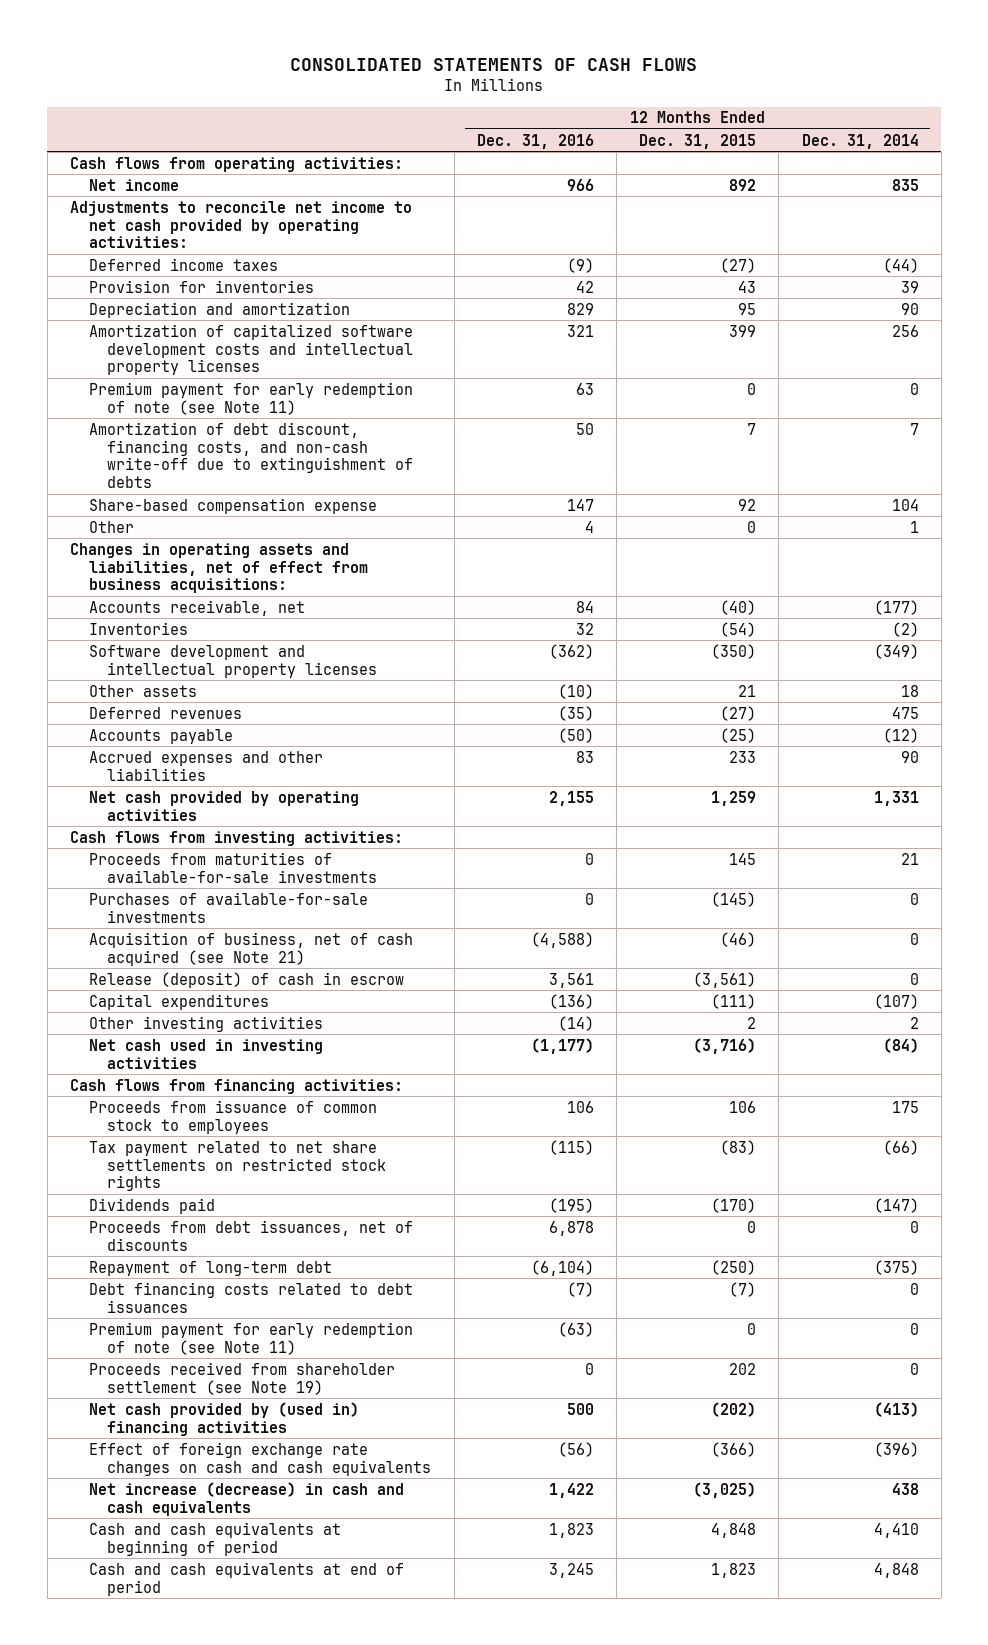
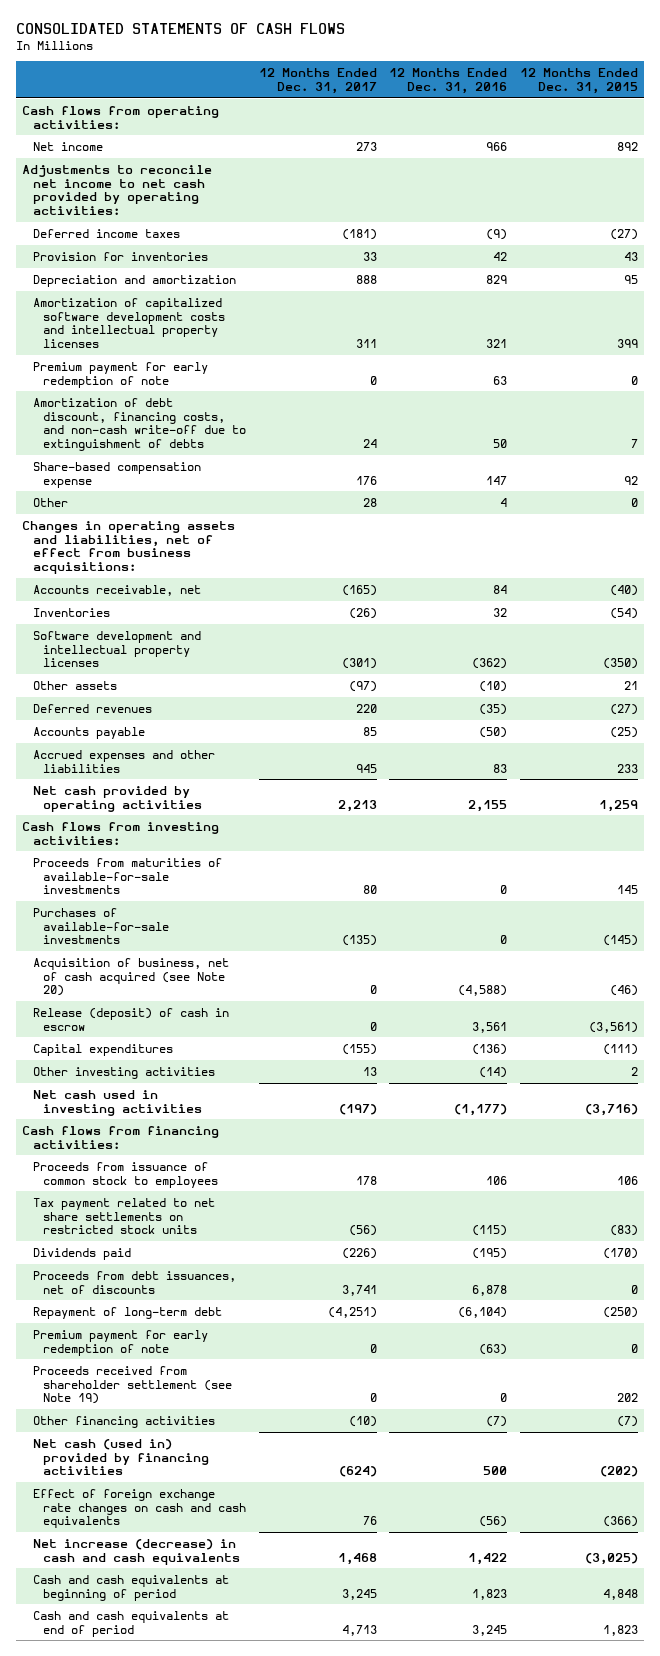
[801,133,919,149] Dec. 31, 2014 -> none
none -> [258,68,377,95] 12 Months Ended Dec. 31, 2017
[88,381,413,415] Premium payment for early redemption of note (see Note 11) -> [32,361,208,388] Premium payment for early redemption of note
[88,931,413,966] Acquisition of business, net of cash acquired (see Note 21) -> [32,957,229,997] Acquisition of business, net of cash acquired (see Note 20)
[88,1140,387,1192] Tax payment related to net share settlements on restricted stock rights -> [32,1197,215,1235] Tax payment related to net share settlements on restricted stock units
[88,1281,413,1313] Debt financing costs related to debt issuances -> none
[88,1321,413,1355] Premium payment for early redemption of note (see Note 11) -> [32,1329,208,1356] Premium payment for early redemption of note
none -> [32,1415,215,1428] Other financing activities
[88,1401,359,1436] Net cash provided by (used in) financing activities -> [32,1438,210,1476] Net cash (used in) provided by financing activities

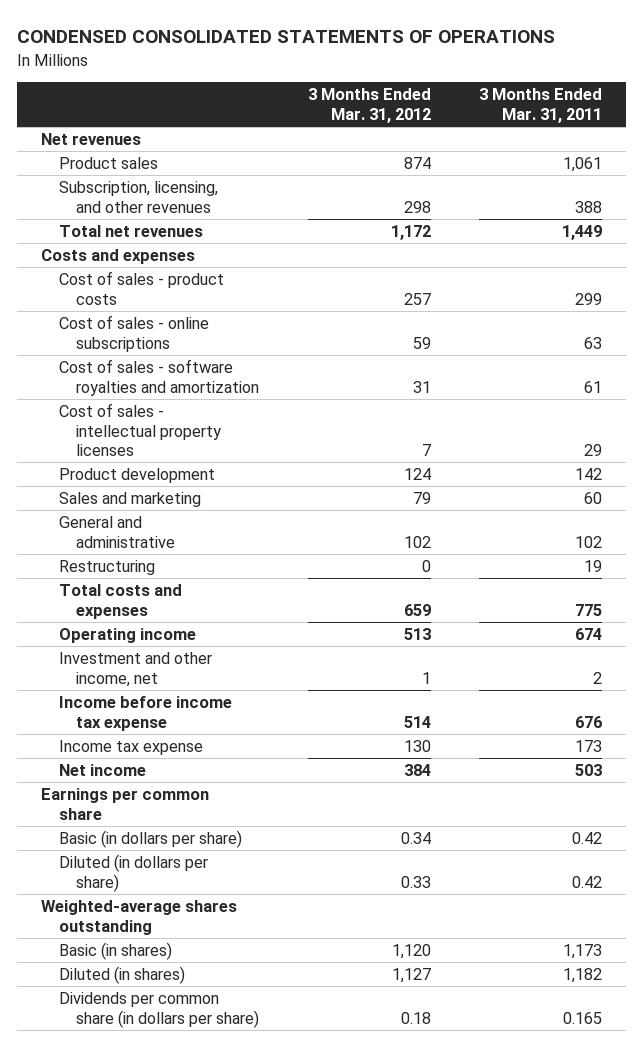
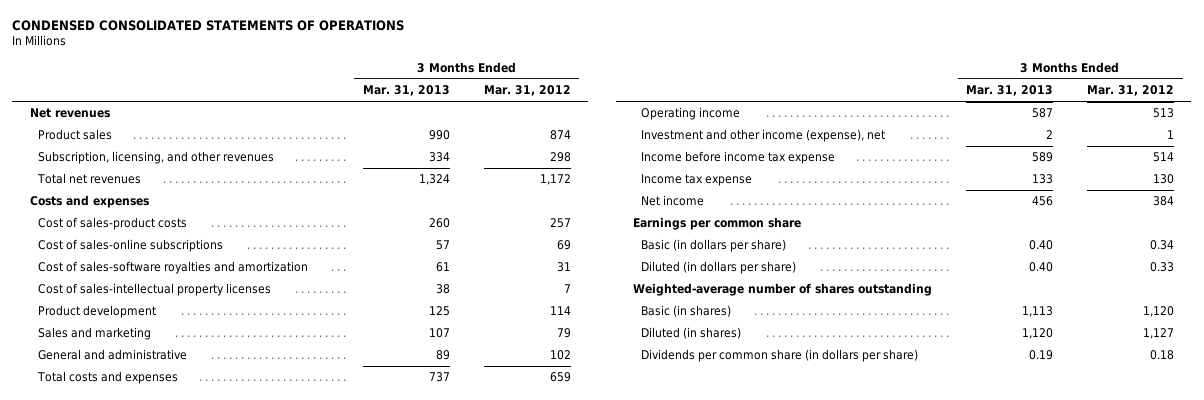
[478,88,602,123] 3 Months Ended Mar. 31, 2011 -> none
none -> [362,85,450,97] Mar. 31, 2013
[58,271,224,305] Cost of sales - product costs -> [37,217,187,231] Cost of sales-product costs
[58,315,209,352] Cost of sales - online subscriptions -> [37,239,223,253] Cost of sales-online subscriptions
[412,336,431,349] 59 -> [556,240,571,251] 69
[58,359,260,396] Cost of sales - software royalties and amortization -> [37,261,308,275] Cost of sales-software royalties and amortization
[58,403,222,456] Cost of sales - intellectual property licenses -> [37,283,271,297] Cost of sales-intellectual property licenses
[403,468,431,481] 124 -> [549,306,571,316] 114
[58,560,155,576] Restructuring -> none
[58,652,212,687] Investment and other income, net -> [641,129,886,143] Investment and other income (expense), net
[41,900,238,935] Weighted-average shares outstanding -> [633,283,933,297] Weighted-average number of shares outstanding

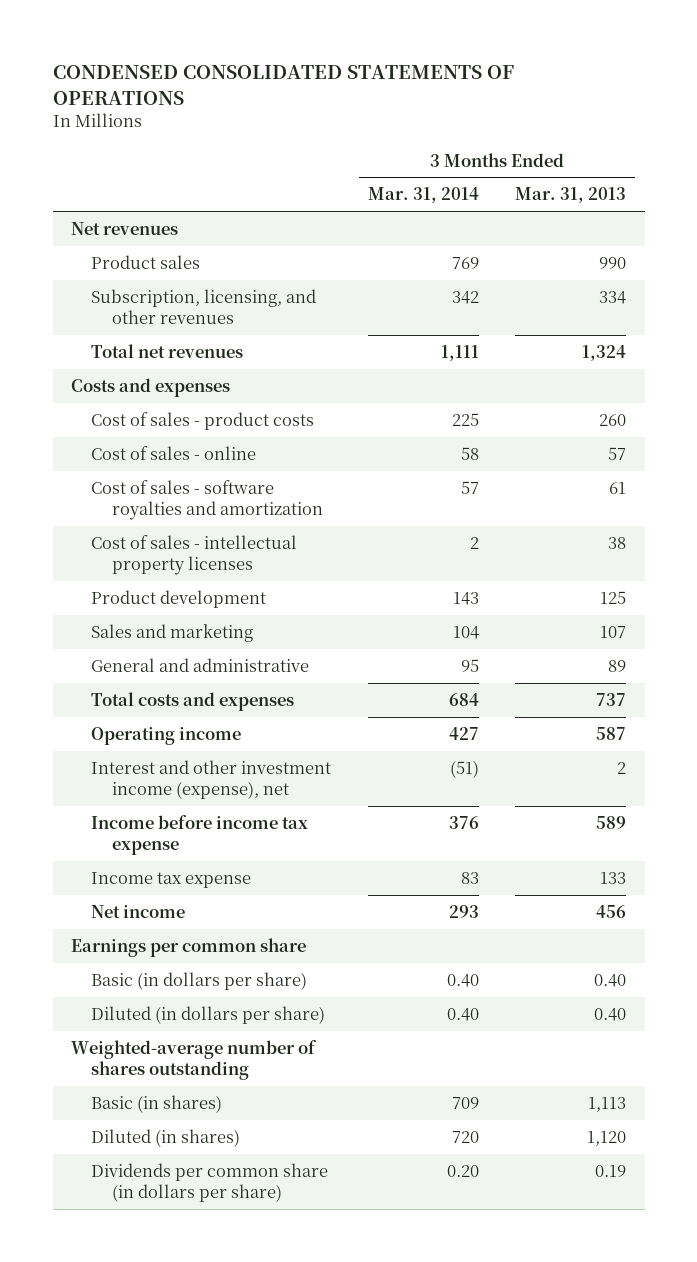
[483,85,571,97] Mar. 31, 2012 -> none
none -> [367,187,479,204] Mar. 31, 2014
[37,217,187,231] Cost of sales-product costs -> [91,411,315,430] Cost of sales - product costs
[37,239,223,253] Cost of sales-online subscriptions -> [91,445,257,460] Cost of sales - online
[37,261,308,275] Cost of sales-software royalties and amortization -> [91,479,323,521] Cost of sales - software royalties and amortization
[37,283,271,297] Cost of sales-intellectual property licenses -> [91,534,298,576] Cost of sales - intellectual property licenses
[641,129,886,143] Investment and other income (expense), net -> [91,759,332,800] Interest and other investment income (expense), net

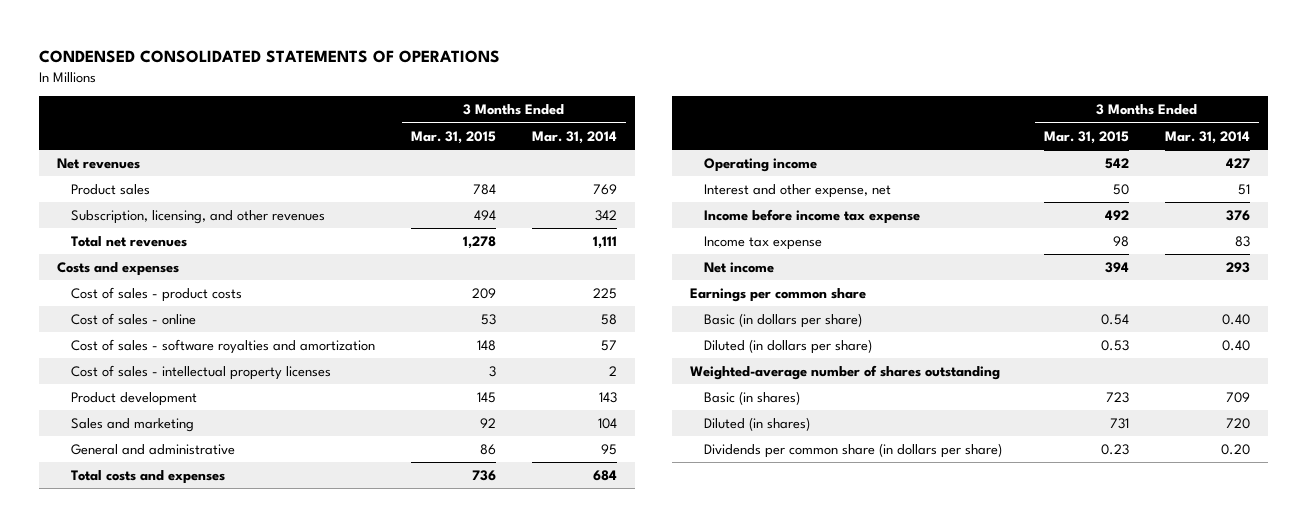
[515,187,627,204] Mar. 31, 2013 -> none
none -> [411,130,497,144] Mar. 31, 2015
[91,759,332,800] Interest and other investment income (expense), net -> [703,184,891,199] Interest and other expense, net
[449,759,479,778] (51) -> [1237,184,1250,196] 51

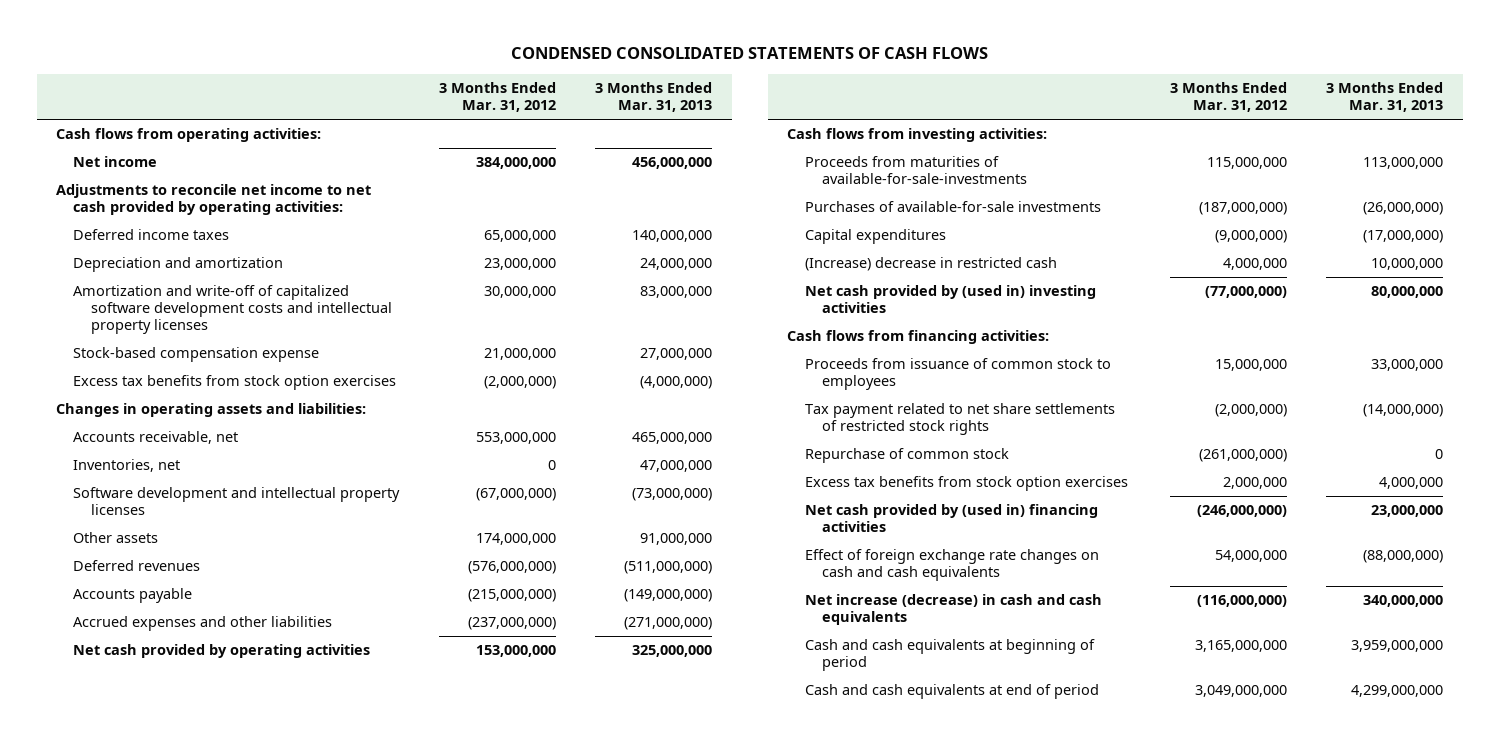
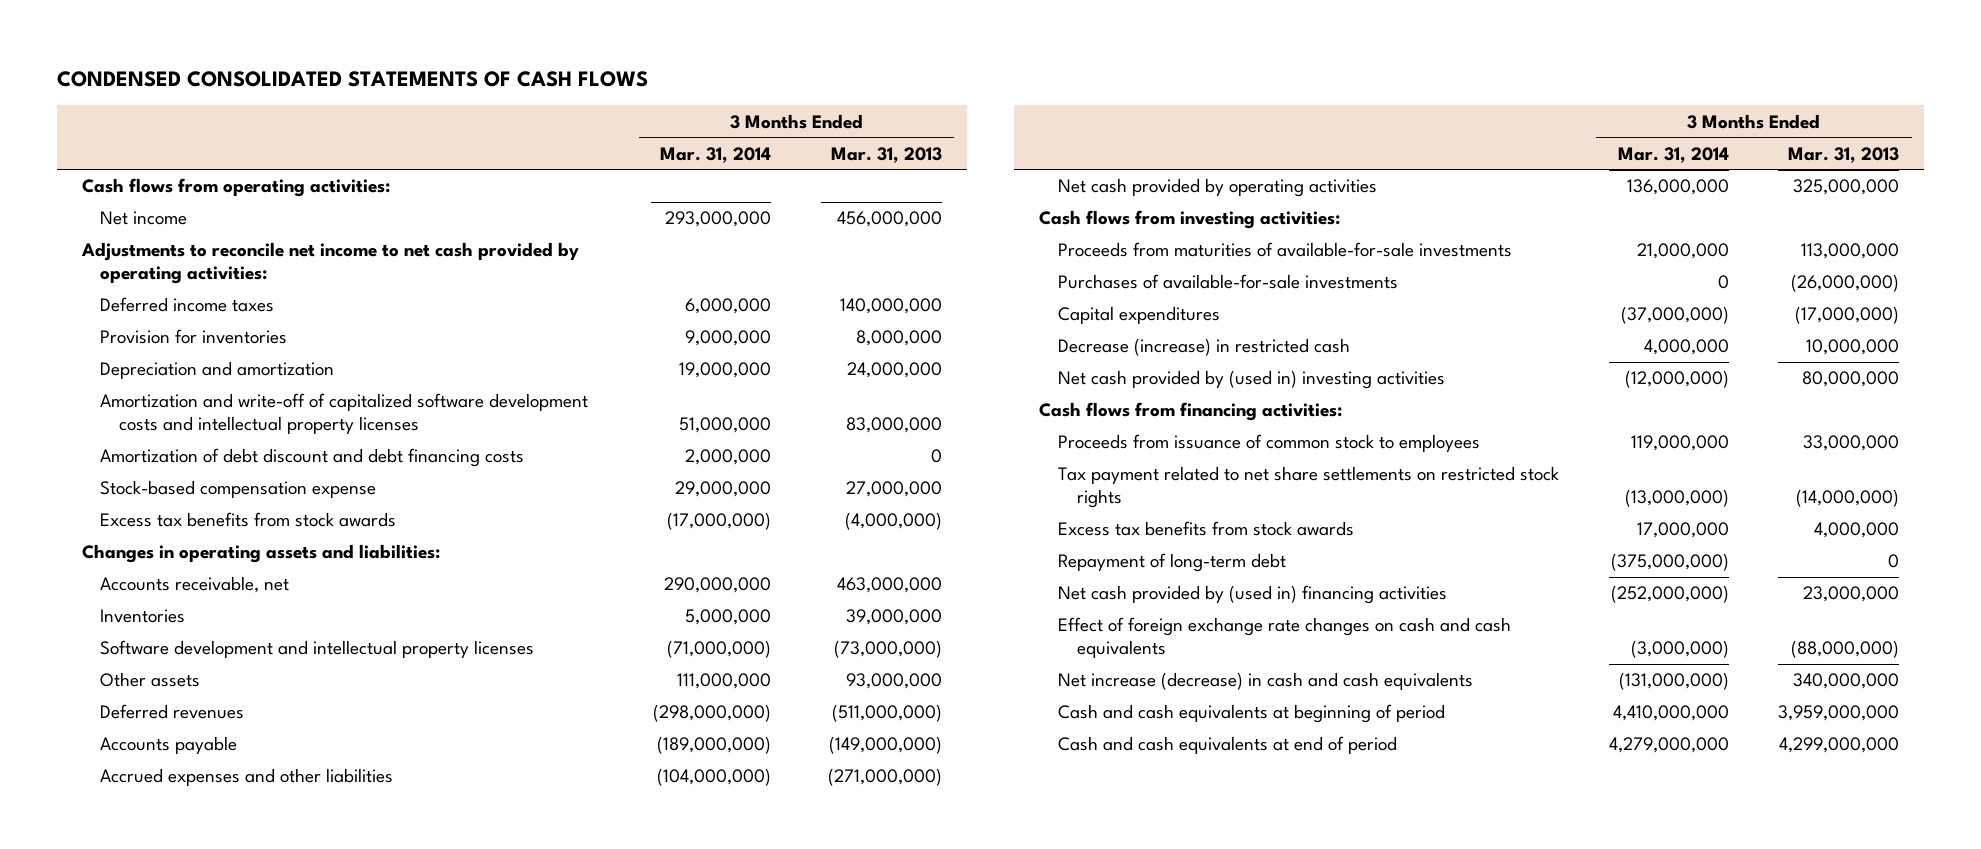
[438,82,556,113] 3 Months Ended Mar. 31, 2012 -> none
none -> [660,146,772,163] Mar. 31, 2014
none -> [100,329,288,345] Provision for inventories
none -> [100,448,525,468] Amortization of debt discount and debt financing costs
[73,375,397,391] Excess tax benefits from stock option exercises -> [100,512,397,528] Excess tax benefits from stock awards
[631,432,712,445] 465,000,000 -> [836,577,942,594] 463,000,000
[73,459,181,473] Inventories, net -> [100,609,186,624] Inventories
[639,460,712,473] 47,000,000 -> [845,609,942,626] 39,000,000
[639,533,712,546] 91,000,000 -> [845,673,942,690] 93,000,000
[804,156,1027,185] Proceeds from maturities of available-for-sale-investments -> [1057,242,1512,258] Proceeds from maturities of available-for-sale investments
[804,257,1057,272] (Increase) decrease in restricted cash -> [1057,338,1350,357] Decrease (increase) in restricted cash
[804,448,1009,464] Repurchase of common stock -> none
[804,403,1115,436] Tax payment related to net share settlements of restricted stock rights -> [1057,466,1559,508] Tax payment related to net share settlements on restricted stock rights
[804,476,1128,492] Excess tax benefits from stock option exercises -> [1057,521,1354,537] Excess tax benefits from stock awards
none -> [1057,553,1286,573] Repayment of long-term debt

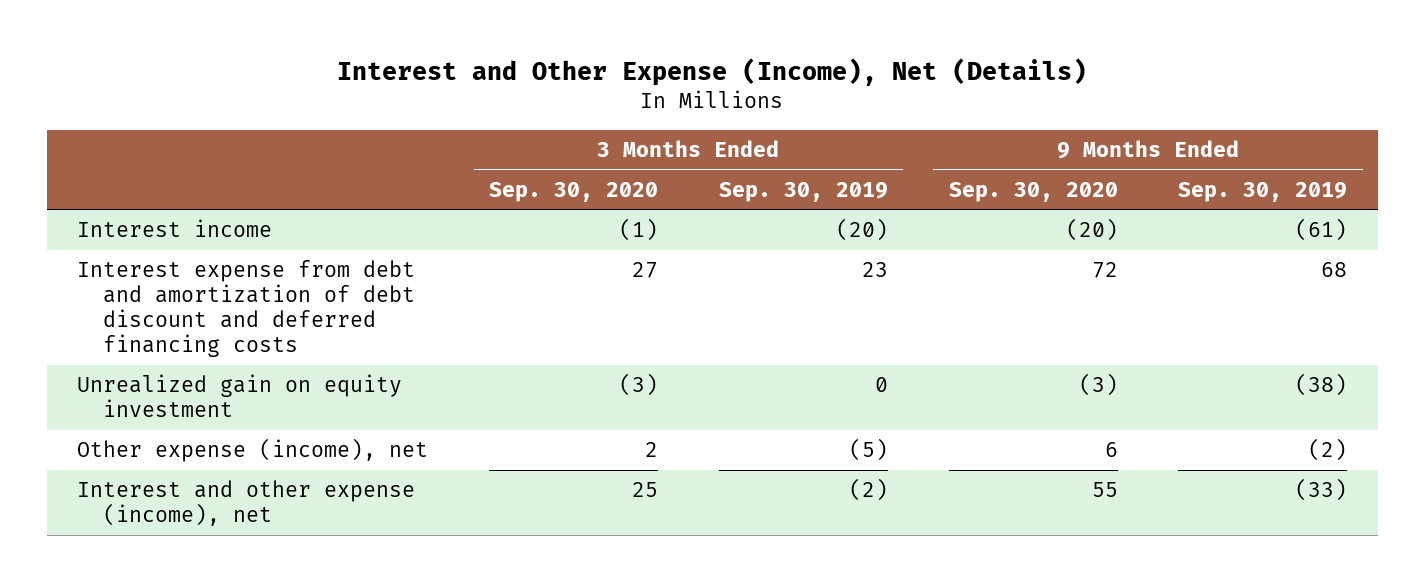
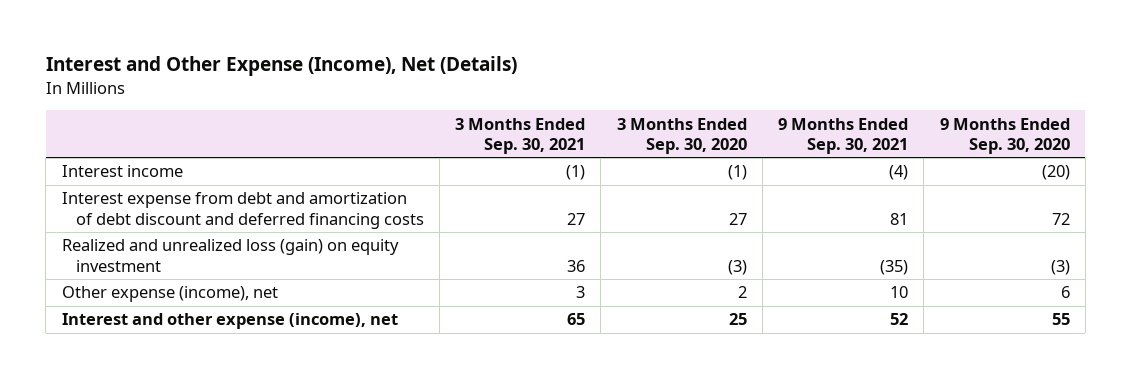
[718,181,888,202] Sep. 30, 2019 -> none
[1178,181,1348,202] Sep. 30, 2019 -> none
none -> [455,117,586,155] 3 Months Ended Sep. 30, 2021
none -> [778,117,909,155] 9 Months Ended Sep. 30, 2021
[77,374,403,418] Unrealized gain on equity investment -> [61,239,399,272] Realized and unrealized loss (gain) on equity investment

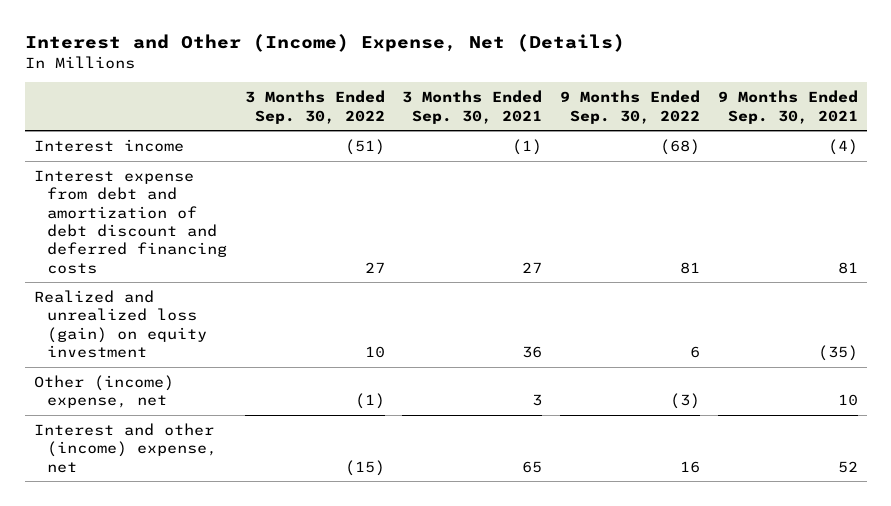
[45,56,517,77] Interest and Other Expense (Income), Net (Details) -> [24,33,625,52] Interest and Other (Income) Expense, Net (Details)
[616,117,747,155] 3 Months Ended Sep. 30, 2020 -> none
[939,117,1070,155] 9 Months Ended Sep. 30, 2020 -> none
none -> [244,90,385,124] 3 Months Ended Sep. 30, 2022
none -> [560,90,701,124] 9 Months Ended Sep. 30, 2022
[61,286,278,303] Other expense (income), net -> [33,374,174,409] Other (income) expense, net
[61,313,398,330] Interest and other expense (income), net -> [33,422,217,473] Interest and other (income) expense, net

